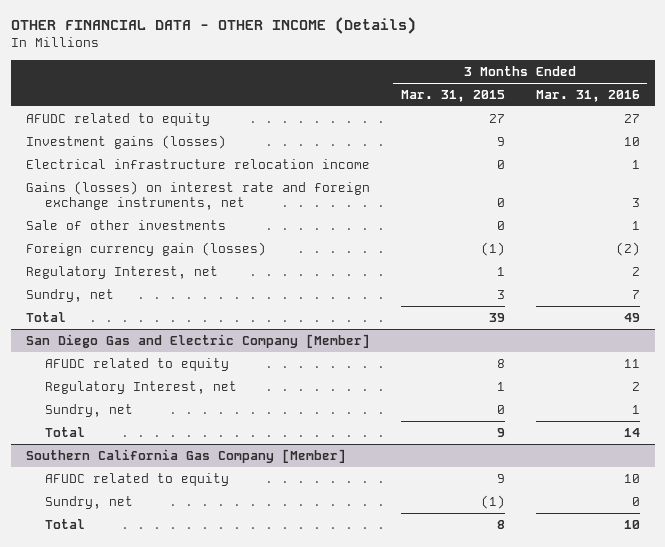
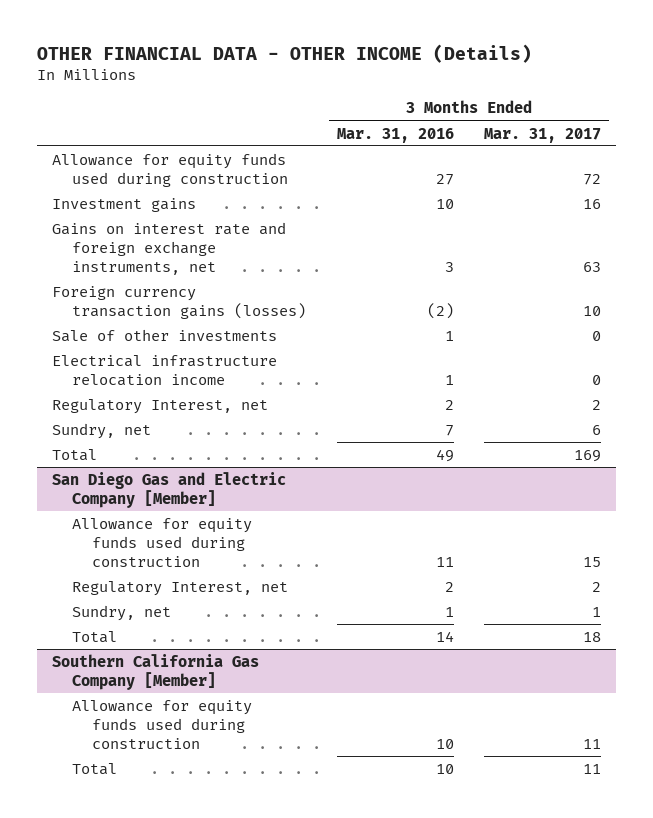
[400,89,505,102] Mar. 31, 2015 -> none
none -> [484,127,602,143] Mar. 31, 2017
[25,112,210,126] AFUDC related to equity -> [51,152,289,187] Allowance for equity funds used during construction
[25,134,226,149] Investment gains (losses) -> [51,197,196,212] Investment gains
[25,180,370,211] Gains (losses) on interest rate and foreign exchange instruments, net -> [51,221,286,275] Gains on interest rate and foreign exchange instruments, net
none -> [51,285,307,319] Foreign currency transaction gains (losses)
[25,241,266,256] Foreign currency gain (losses) -> none
[25,158,370,169] Electrical infrastructure relocation income -> [51,354,277,386] Electrical infrastructure relocation income
[45,357,230,371] AFUDC related to equity -> [72,517,253,567] Allowance for equity funds used during construction
[45,495,134,509] Sundry, net -> none
[45,472,230,486] AFUDC related to equity -> [72,699,253,749] Allowance for equity funds used during construction

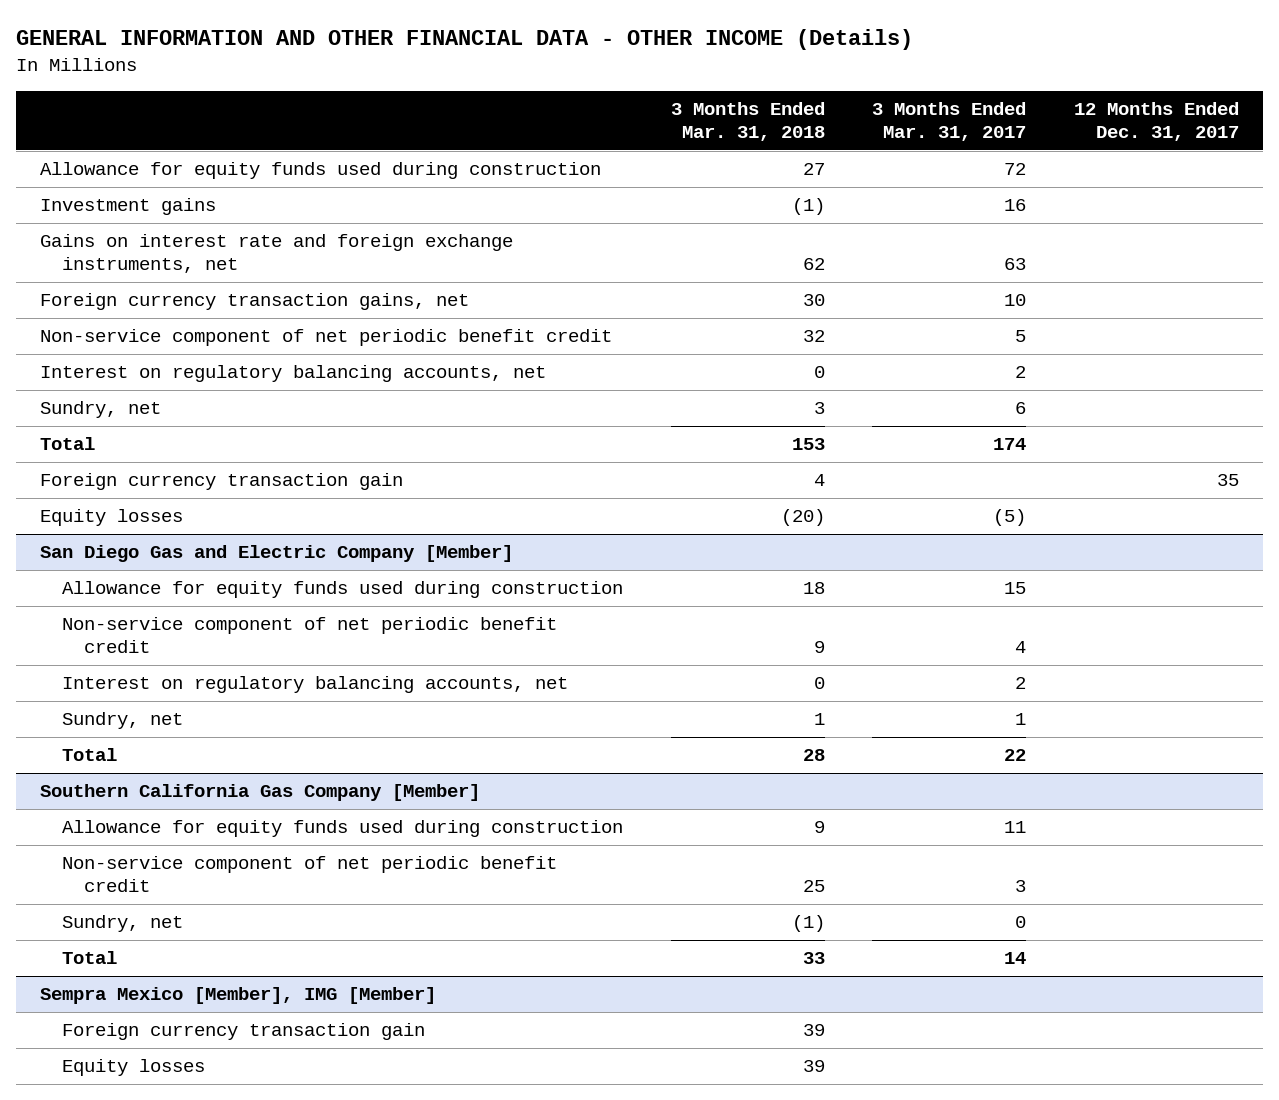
[36,43,532,63] OTHER FINANCIAL DATA - OTHER INCOME (Details) -> [15,29,913,51] GENERAL INFORMATION AND OTHER FINANCIAL DATA - OTHER INCOME (Details)
[336,127,454,143] Mar. 31, 2016 -> none
none -> [670,102,825,141] 3 Months Ended Mar. 31, 2018
none -> [1074,102,1240,141] 12 Months Ended Dec. 31, 2017
[51,328,277,342] Sale of other investments -> none
[51,354,277,386] Electrical infrastructure relocation income -> none
[51,285,307,319] Foreign currency transaction gains (losses) -> [39,293,469,311] Foreign currency transaction gains, net
none -> [39,329,612,347] Non-service component of net periodic benefit credit
[51,398,268,414] Regulatory Interest, net -> [39,365,546,383] Interest on regulatory balancing accounts, net
[574,449,602,462] 169 -> [993,438,1027,451] 174
none -> [39,473,403,491] Foreign currency transaction gain
none -> [39,509,183,527] Equity losses
none -> [61,617,557,654] Non-service component of net periodic benefit credit
[72,580,289,596] Regulatory Interest, net -> [61,676,568,694] Interest on regulatory balancing accounts, net
[583,631,602,642] 18 -> [1004,749,1027,762] 22
none -> [61,856,557,893] Non-service component of net periodic benefit credit
none -> [61,915,183,933] Sundry, net
[583,763,602,774] 11 -> [1004,952,1027,965] 14
none -> [39,987,436,1005] Sempra Mexico [Member], IMG [Member]
none -> [61,1023,425,1041] Foreign currency transaction gain
none -> [61,1059,205,1077] Equity losses

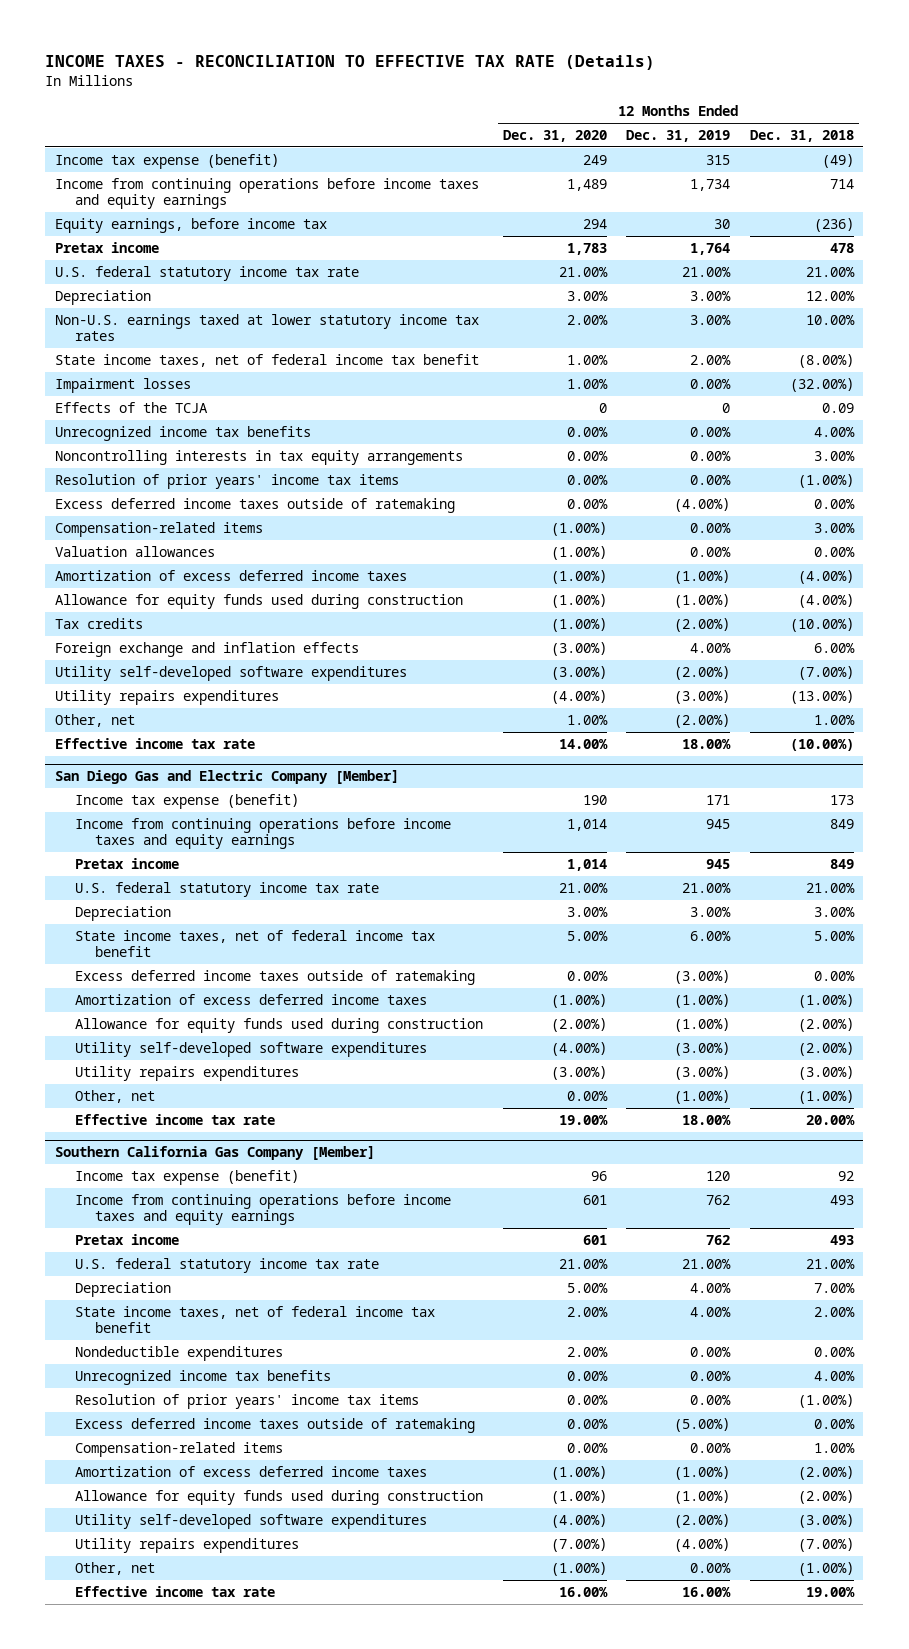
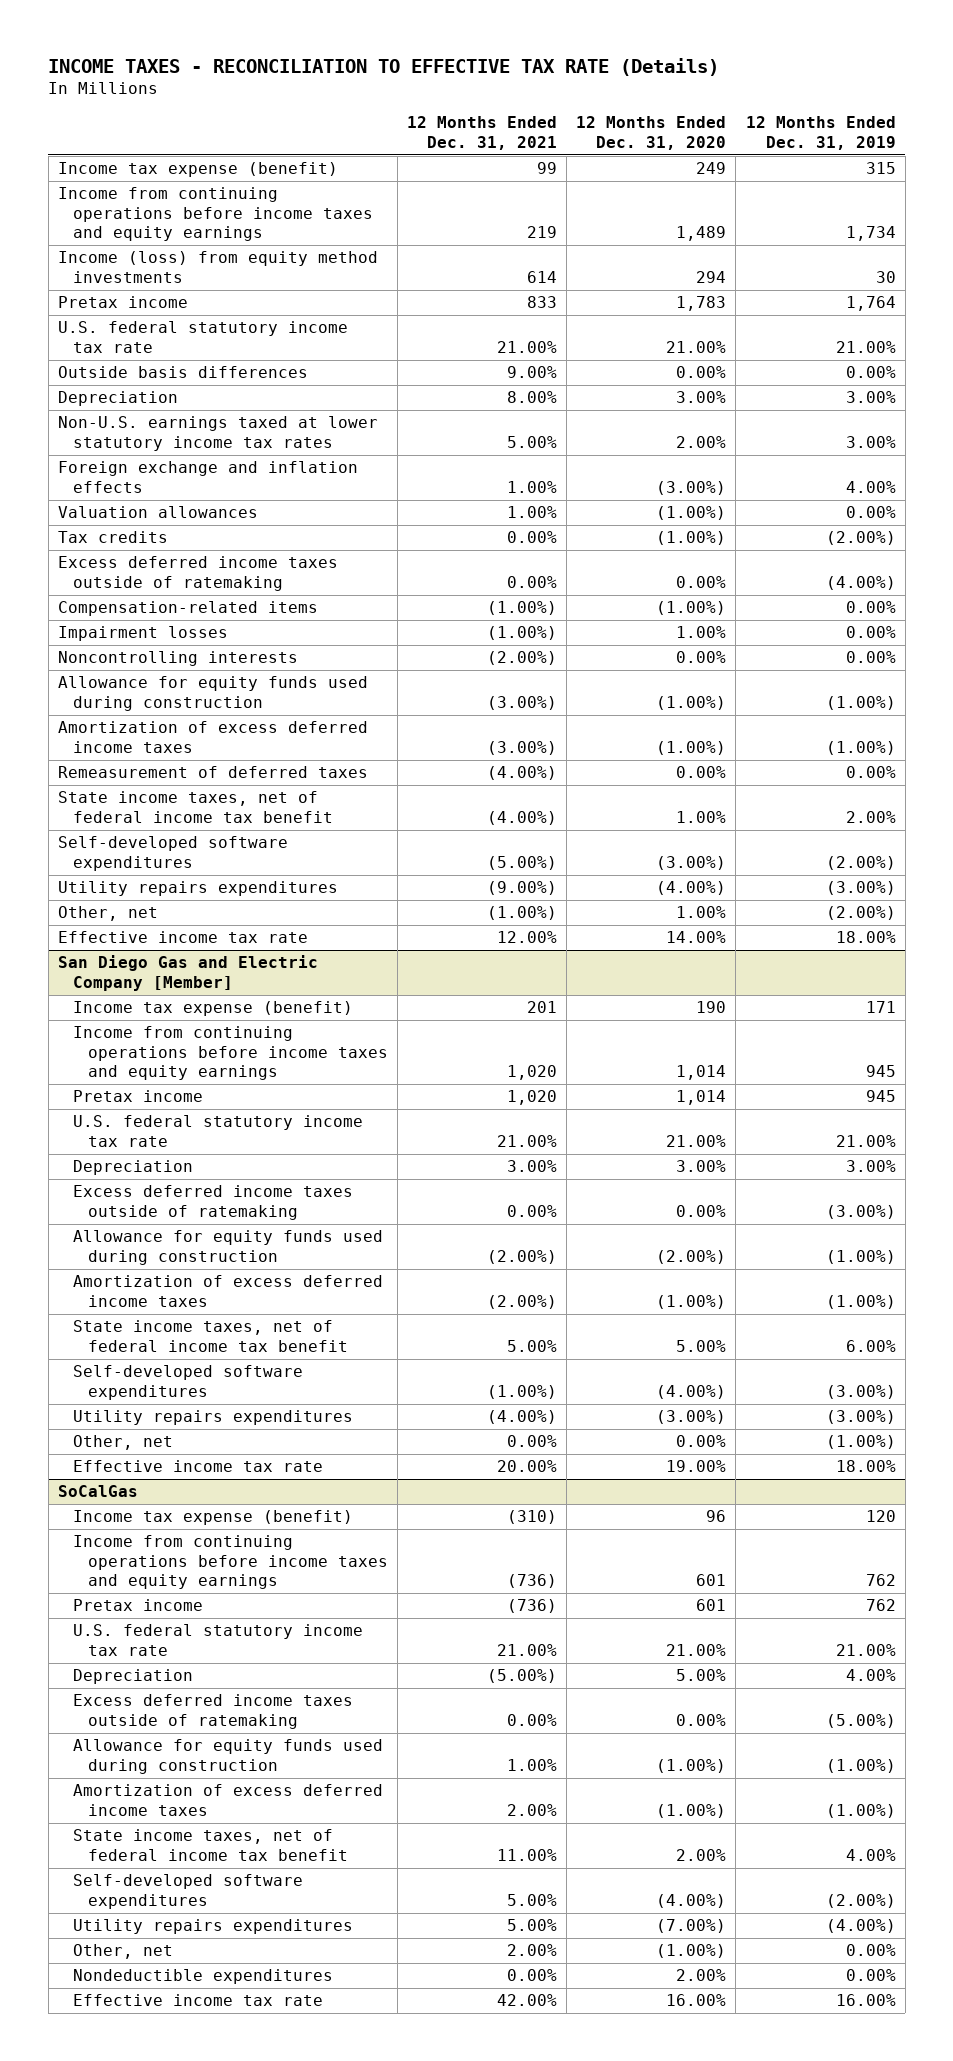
[749,130,854,143] Dec. 31, 2018 -> none
none -> [407,116,558,151] 12 Months Ended Dec. 31, 2021
[54,217,327,233] Equity earnings, before income tax -> [57,251,378,283] Income (loss) from equity method investments
none -> [57,366,308,379] Outside basis differences
[54,401,208,413] Effects of the TCJA -> none
[54,425,311,441] Unrecognized income tax benefits -> none
[54,449,463,465] Noncontrolling interests in tax equity arrangements -> none
[54,473,399,489] Resolution of prior years' income tax items -> none
[54,641,359,657] Foreign exchange and inflation effects -> [57,461,358,493] Foreign exchange and inflation effects
[54,545,215,557] Valuation allowances -> [57,506,258,519] Valuation allowances
[54,617,143,629] Tax credits -> [57,531,168,544] Tax credits
[54,377,191,393] Impairment losses -> [57,626,228,642] Impairment losses
none -> [57,651,298,667] Noncontrolling interests
[54,569,407,581] Amortization of excess deferred income taxes -> [57,721,368,753] Amortization of excess deferred income taxes
none -> [57,766,368,779] Remeasurement of deferred taxes
[54,353,479,367] State income taxes, net of federal income tax benefit -> [57,791,333,823] State income taxes, net of federal income tax benefit
[54,665,407,681] Utility self-developed software expenditures -> [57,836,288,871] Self-developed software expenditures
[75,993,428,1005] Amortization of excess deferred income taxes -> [72,1275,383,1307] Amortization of excess deferred income taxes
[75,929,436,957] State income taxes, net of federal income tax benefit -> [72,1320,348,1352] State income taxes, net of federal income tax benefit
[75,1041,428,1057] Utility self-developed software expenditures -> [72,1365,303,1400] Self-developed software expenditures
[54,1145,375,1160] Southern California Gas Company [Member] -> [57,1485,138,1498] SoCalGas
[75,1305,436,1333] State income taxes, net of federal income tax benefit -> none
[75,1345,284,1361] Nondeductible expenditures -> none
[75,1369,332,1385] Unrecognized income tax benefits -> none
[75,1393,420,1409] Resolution of prior years' income tax items -> none
[75,1441,284,1457] Compensation-related items -> none
[75,1465,428,1477] Amortization of excess deferred income taxes -> none
none -> [72,1784,383,1816] Amortization of excess deferred income taxes
none -> [72,1829,348,1861] State income taxes, net of federal income tax benefit
[75,1513,428,1529] Utility self-developed software expenditures -> [72,1874,303,1909] Self-developed software expenditures
none -> [72,1969,333,1985] Nondeductible expenditures

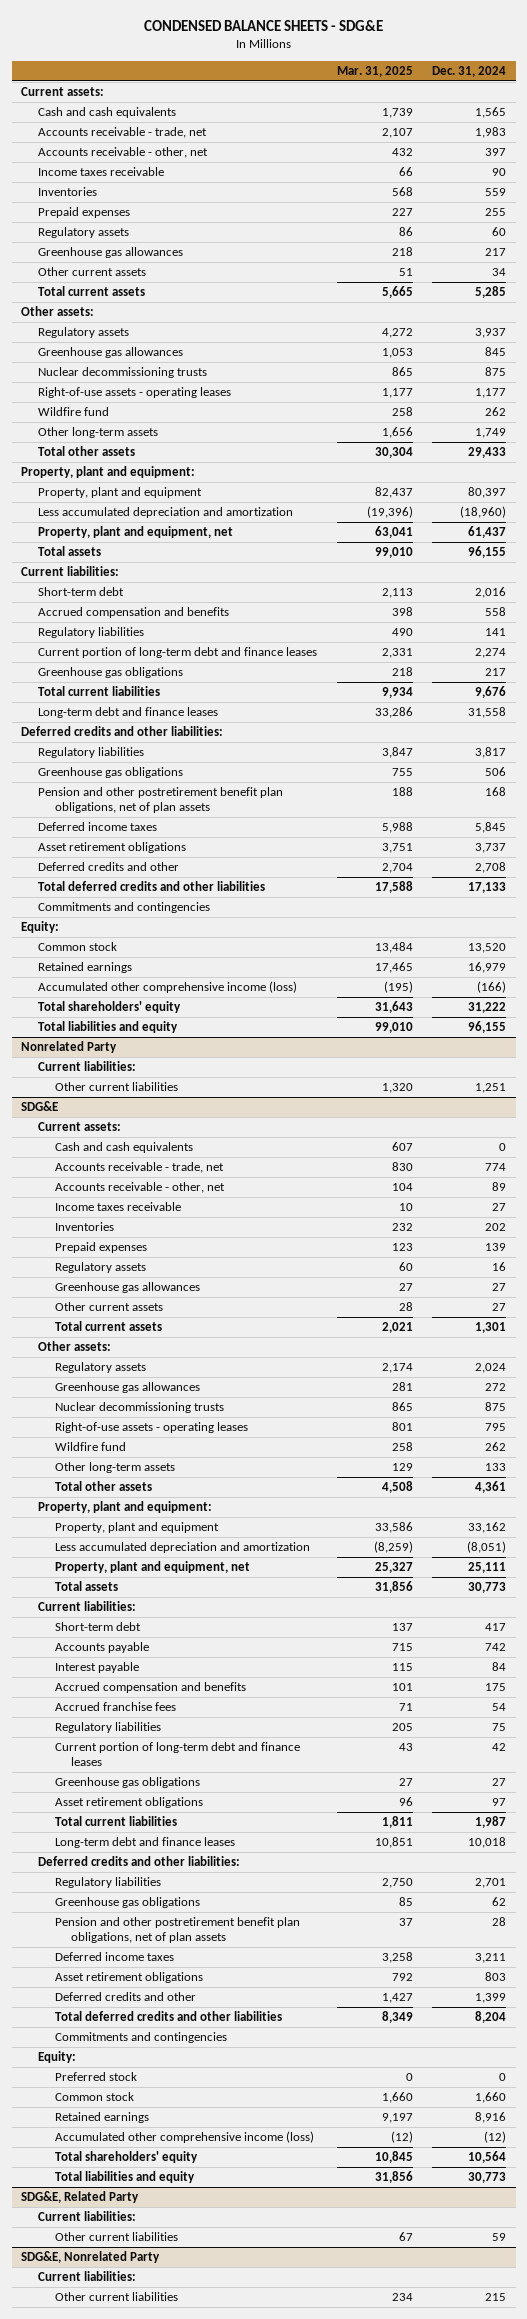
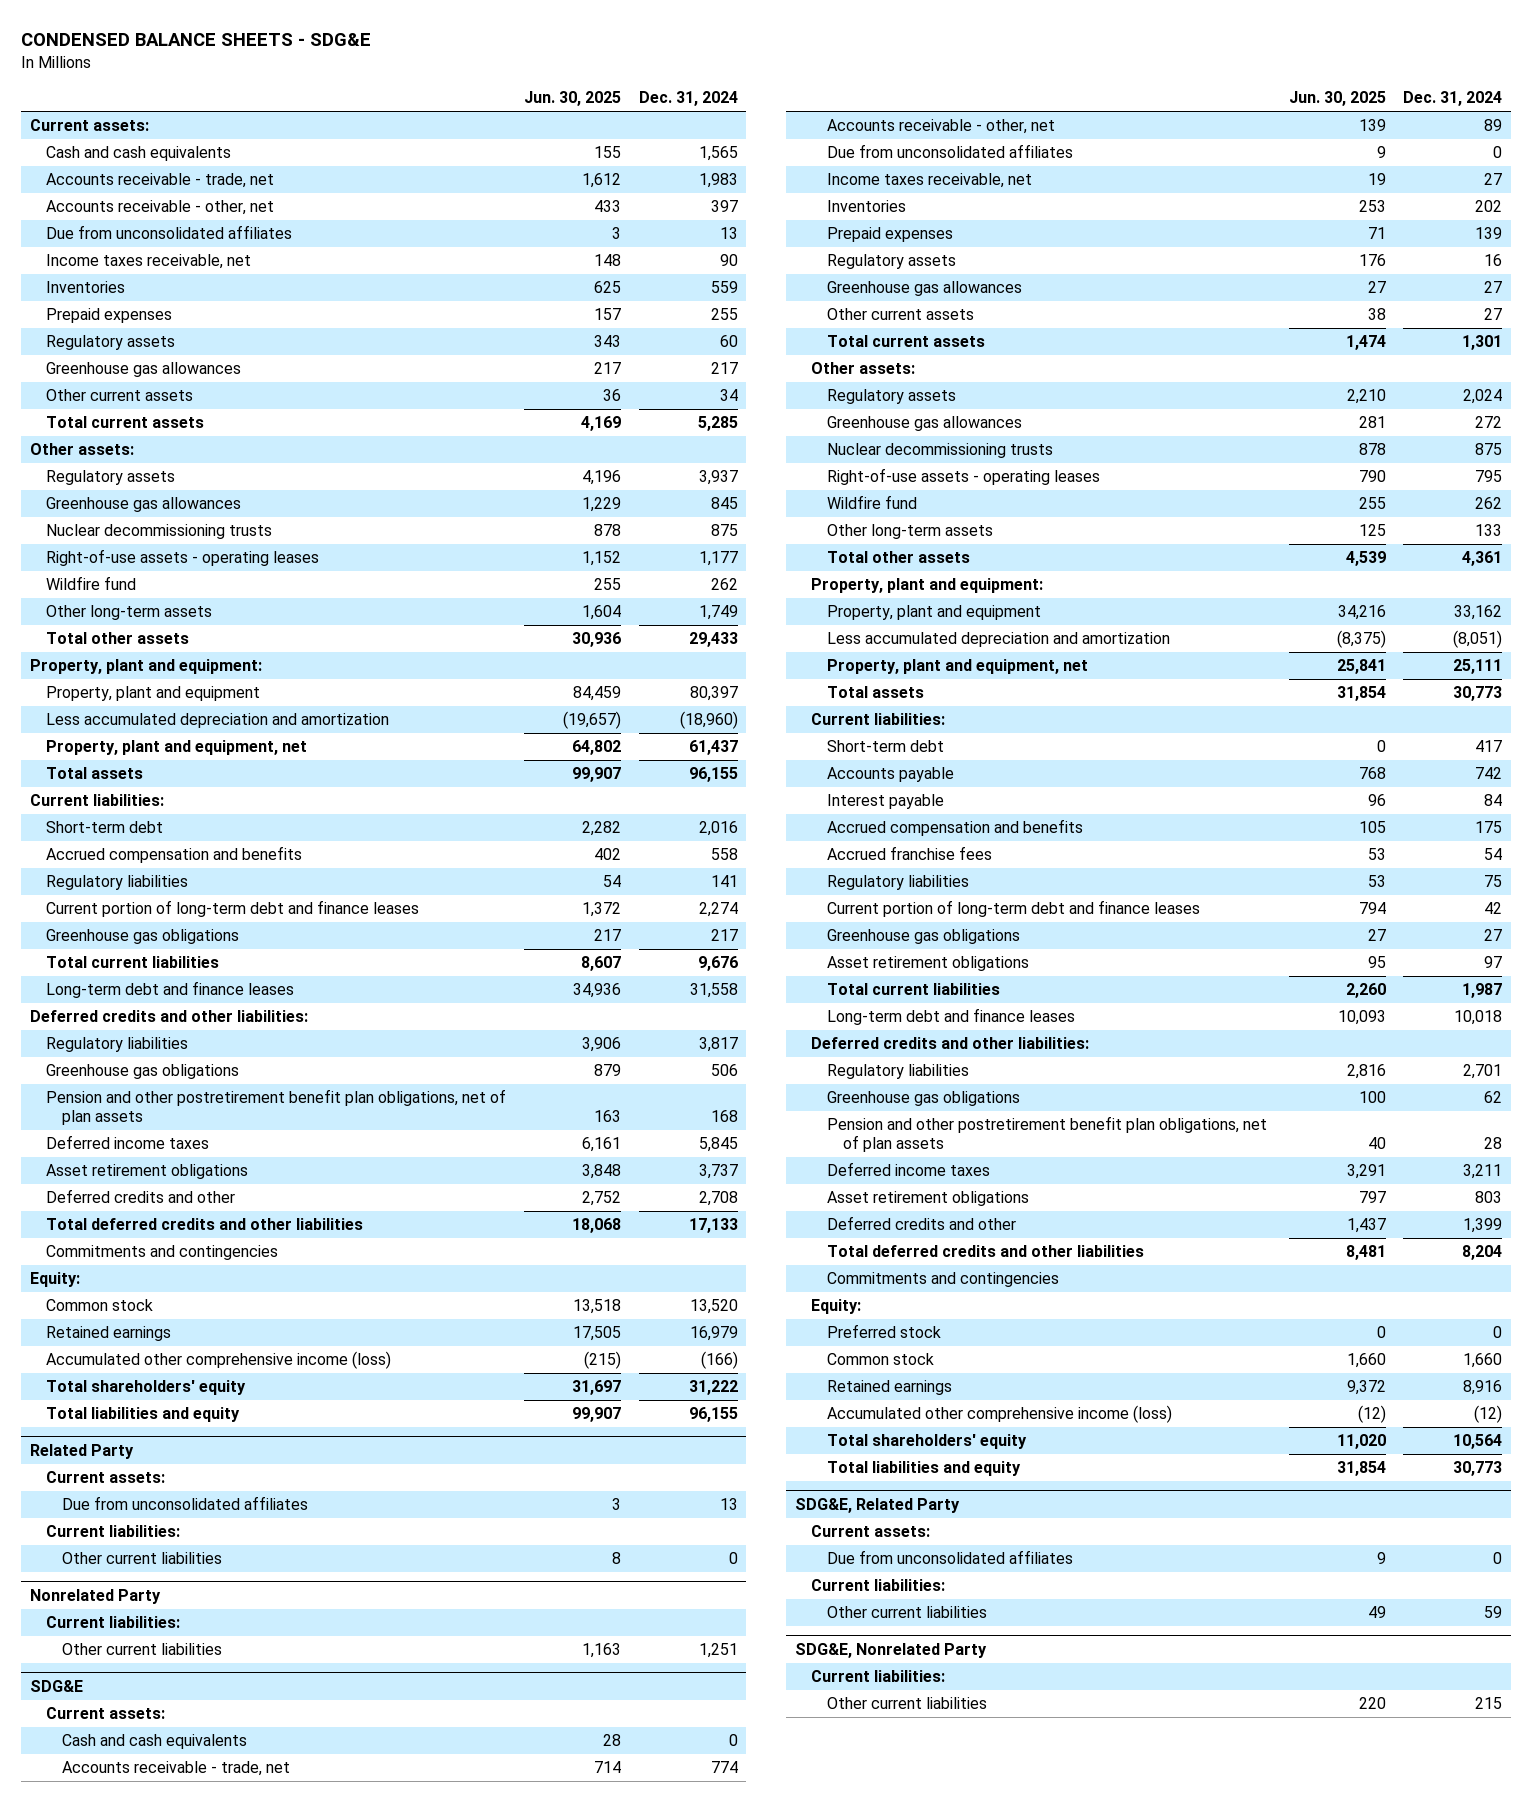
[336,65,413,77] Mar. 31, 2025 -> none
none -> [523,91,621,107] Jun. 30, 2025
none -> [46,225,293,240] Due from unconsolidated affiliates
[38,166,165,176] Income taxes receivable -> [46,254,252,270] Income taxes receivable, net
none -> [30,1443,135,1459] Related Party
none -> [46,1471,166,1484] Current assets:
none -> [62,1496,309,1511] Due from unconsolidated affiliates
none -> [46,1525,181,1538] Current liabilities:
none -> [62,1552,223,1565] Other current liabilities
none -> [827,144,1074,159] Due from unconsolidated affiliates
[54,1201,181,1211] Income taxes receivable -> [827,173,1033,189] Income taxes receivable, net
none -> [811,1525,931,1538] Current assets:
none -> [827,1550,1074,1565] Due from unconsolidated affiliates

